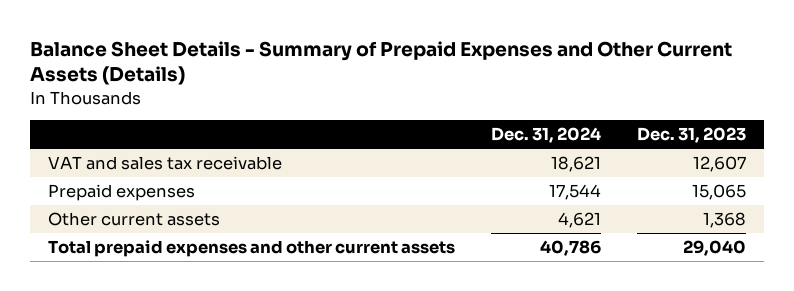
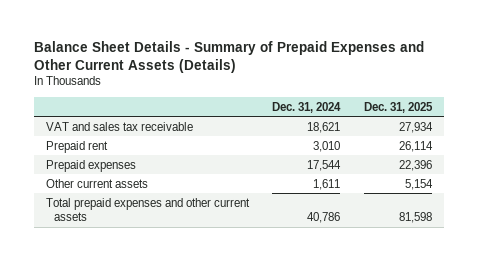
[637,127,747,144] Dec. 31, 2023 -> none
none -> [363,101,433,113] Dec. 31, 2025
none -> [45,140,108,153] Prepaid rent
[558,212,602,229] 4,621 -> [313,178,341,190] 1,611

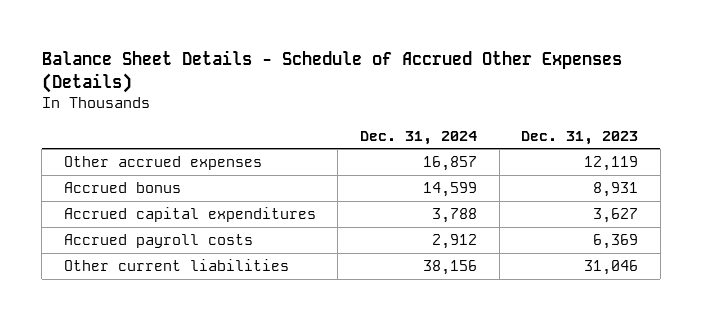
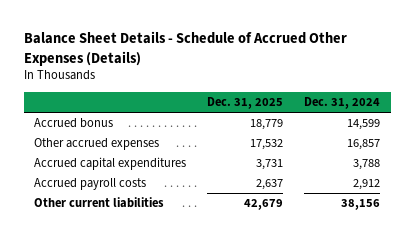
[521,130,639,145] Dec. 31, 2023 -> none
none -> [207,97,284,110] Dec. 31, 2025
[63,155,262,170] Other accrued expenses -> [34,138,160,151] Other accrued expenses

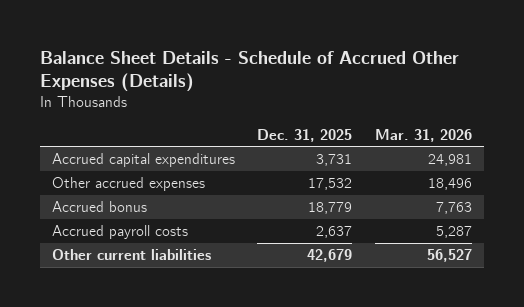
[304,97,381,110] Dec. 31, 2024 -> none
none -> [375,128,473,142] Mar. 31, 2026
[34,138,160,151] Other accrued expenses -> [51,177,205,192] Other accrued expenses
[34,118,114,129] Accrued bonus -> [51,201,147,213] Accrued bonus

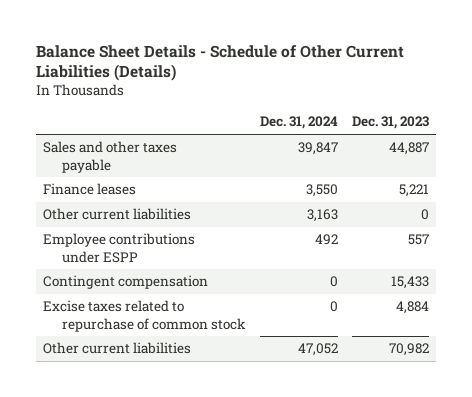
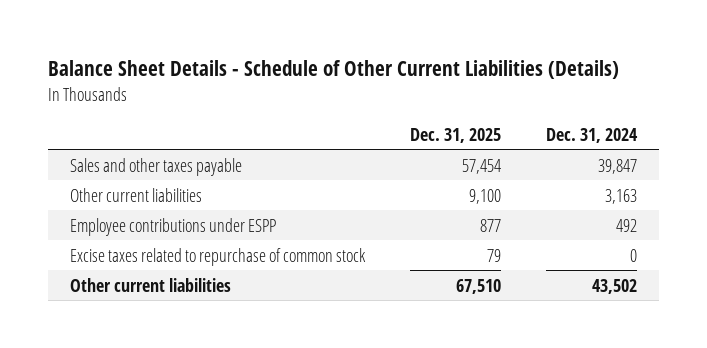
[351,116,429,130] Dec. 31, 2023 -> none
none -> [410,127,502,143] Dec. 31, 2025
[43,183,137,196] Finance leases -> none
[43,275,209,290] Contingent compensation -> none
[297,343,338,357] 47,052 -> [592,278,638,294] 43,502

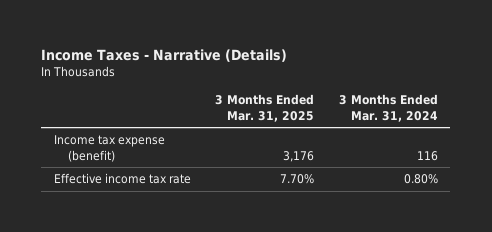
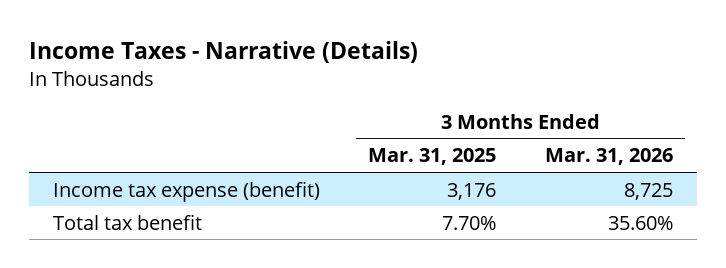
[339,94,439,122] 3 Months Ended Mar. 31, 2024 -> none
none -> [544,148,673,166] Mar. 31, 2026
[53,173,191,185] Effective income tax rate -> [53,213,203,230] Total tax benefit

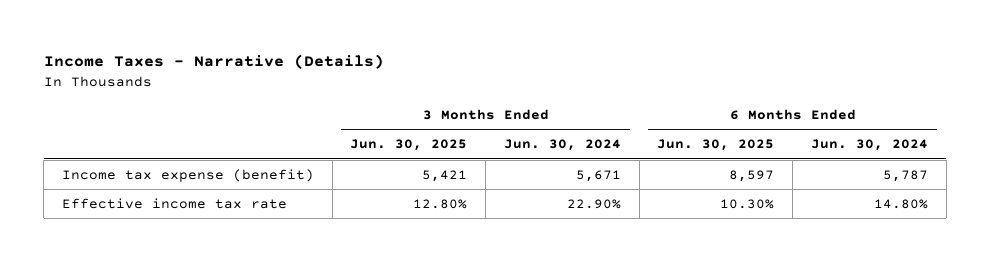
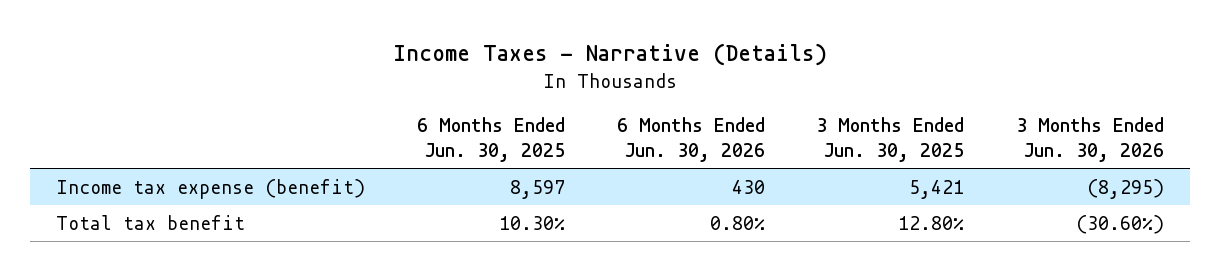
[503,139,621,152] Jun. 30, 2024 -> none
[810,139,928,152] Jun. 30, 2024 -> none
none -> [616,117,765,162] 6 Months Ended Jun. 30, 2026
none -> [1016,117,1165,162] 3 Months Ended Jun. 30, 2026
[62,197,288,209] Effective income tax rate -> [56,215,246,231] Total tax benefit

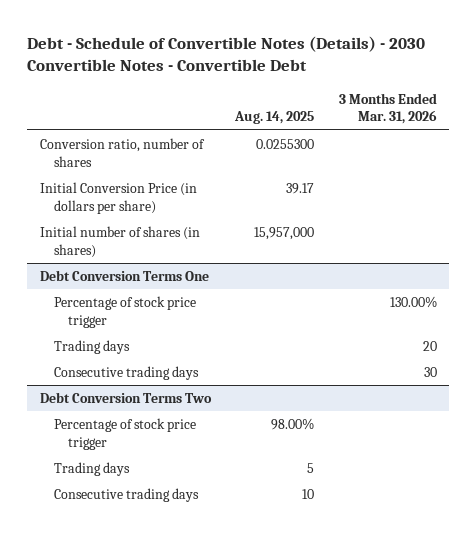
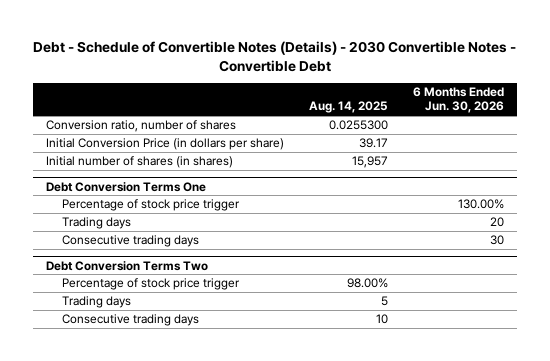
[338,92,437,125] 3 Months Ended Mar. 31, 2026 -> none
none -> [413,86,505,114] 6 Months Ended Jun. 30, 2026
[254,227,315,241] 15,957,000 -> [352,156,389,169] 15,957

